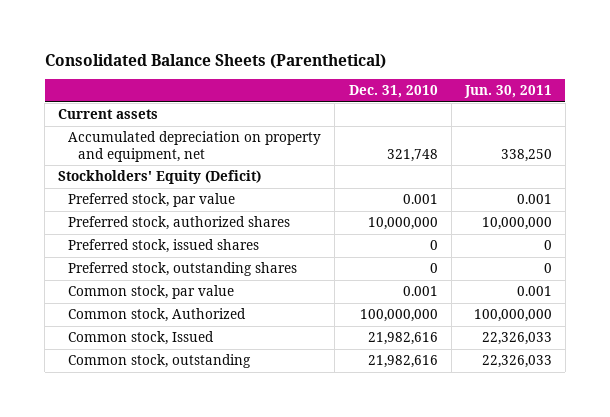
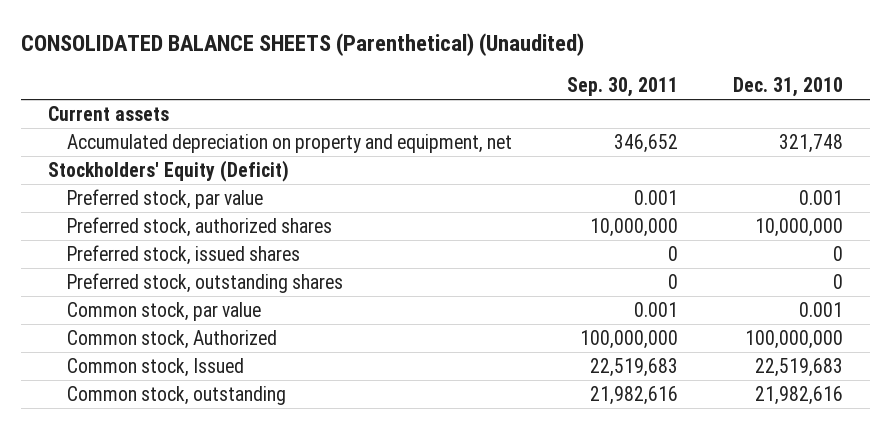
[44,53,386,69] Consolidated Balance Sheets (Parenthetical) -> [21,33,585,57] CONSOLIDATED BALANCE SHEETS (Parenthetical) (Unaudited)
[463,85,552,99] Jun. 30, 2011 -> none
none -> [567,77,679,98] Sep. 30, 2011
[367,332,438,346] 21,982,616 -> [754,358,843,378] 22,519,683

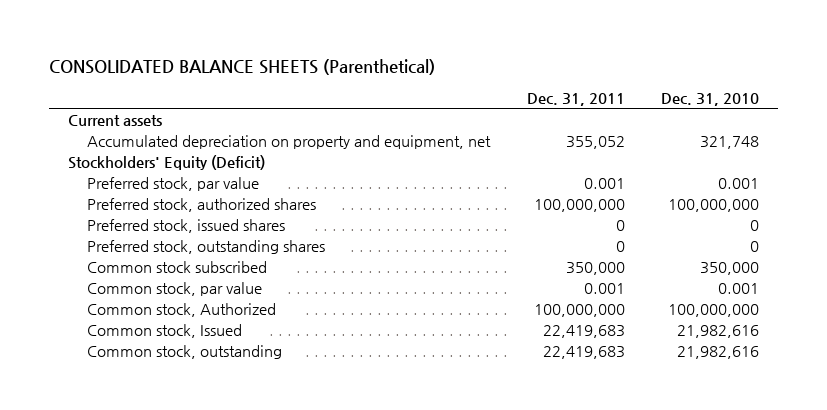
[21,33,585,57] CONSOLIDATED BALANCE SHEETS (Parenthetical) (Unaudited) -> [49,59,436,76] CONSOLIDATED BALANCE SHEETS (Parenthetical)
[567,77,679,98] Sep. 30, 2011 -> none
none -> [526,92,625,106] Dec. 31, 2011
[754,218,843,238] 10,000,000 -> [668,198,760,212] 100,000,000
none -> [86,260,267,273] Common stock subscribed
[754,358,843,378] 22,519,683 -> [677,324,760,338] 21,982,616

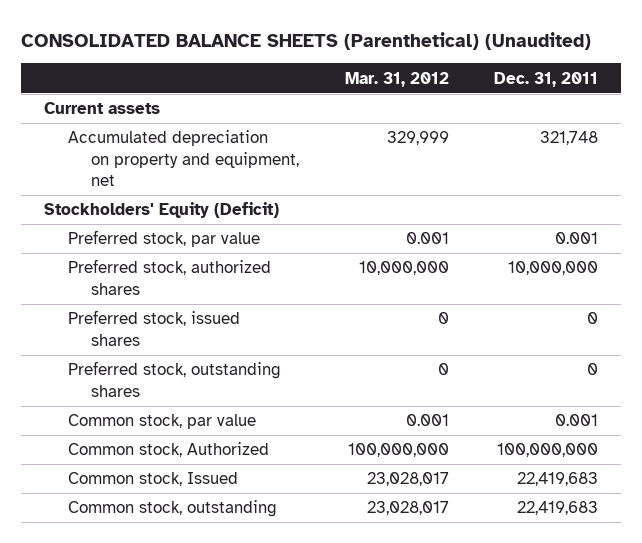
[49,59,436,76] CONSOLIDATED BALANCE SHEETS (Parenthetical) -> [21,31,592,50] CONSOLIDATED BALANCE SHEETS (Parenthetical) (Unaudited)
[661,92,760,106] Dec. 31, 2010 -> none
none -> [344,71,449,87] Mar. 31, 2012
[565,135,625,149] 355,052 -> [540,131,599,146] 321,748
[533,198,625,212] 100,000,000 -> [508,261,599,276] 10,000,000
[86,260,267,273] Common stock subscribed -> none

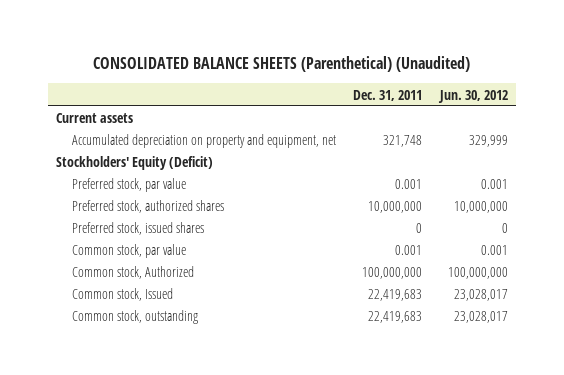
[344,71,449,87] Mar. 31, 2012 -> none
none -> [437,89,508,103] Jun. 30, 2012
[67,361,281,397] Preferred stock, outstanding shares -> none

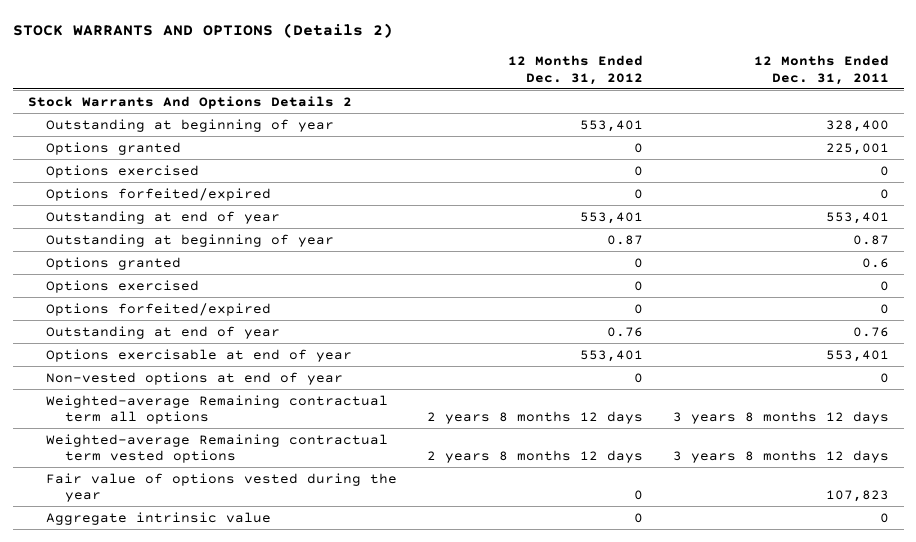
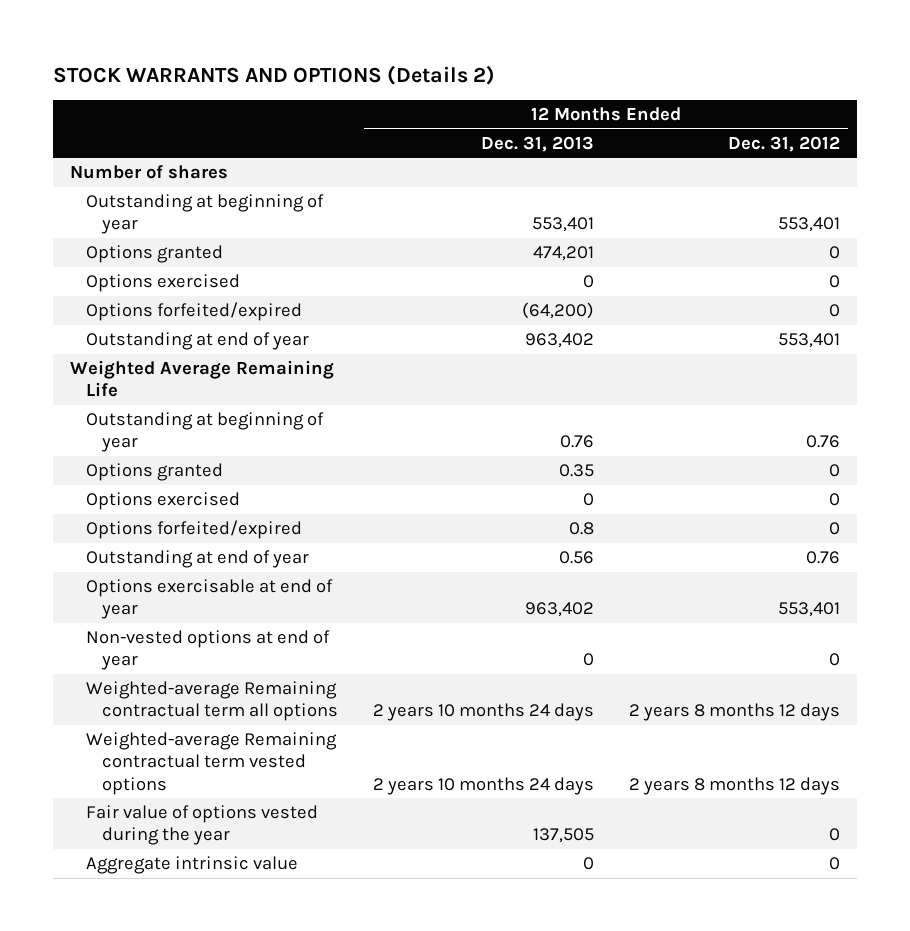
[753,54,889,85] 12 Months Ended Dec. 31, 2011 -> none
none -> [481,135,595,152] Dec. 31, 2013
[27,95,352,109] Stock Warrants And Options Details 2 -> none
none -> [69,165,228,180] Number of shares
none -> [69,360,334,398] Weighted Average Remaining Life
[606,234,643,245] 0.87 -> [805,435,840,449] 0.76

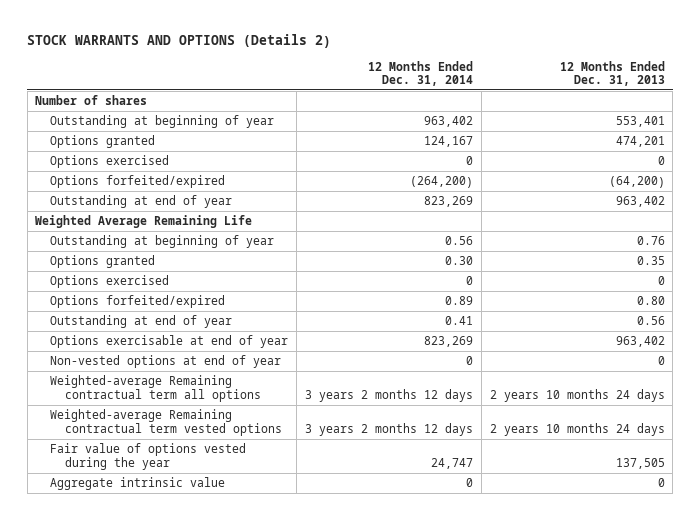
[727,135,840,152] Dec. 31, 2012 -> none
none -> [367,60,473,86] 12 Months Ended Dec. 31, 2014
[569,522,595,536] 0.8 -> [636,296,665,306] 0.80

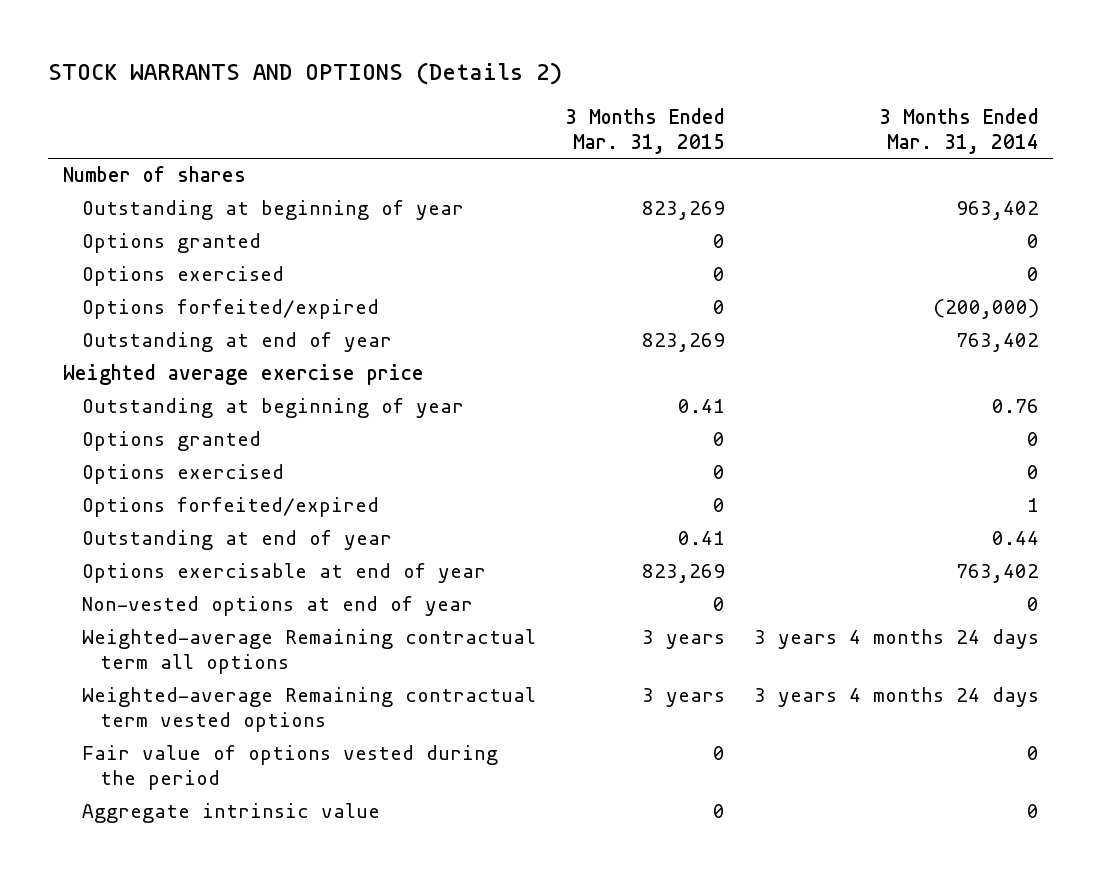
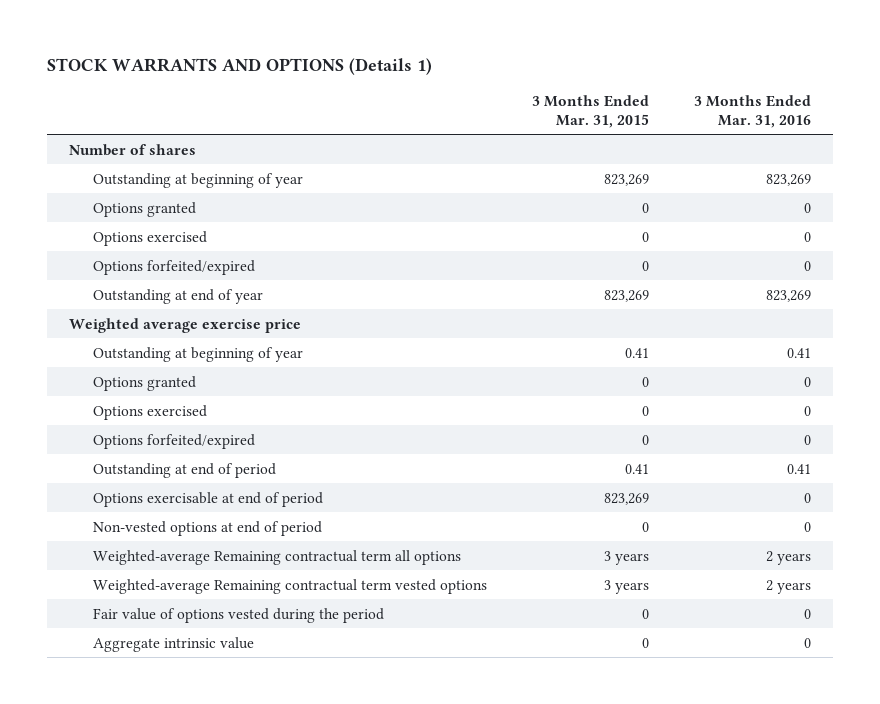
[48,61,563,85] STOCK WARRANTS AND OPTIONS (Details 2) -> [46,58,432,76] STOCK WARRANTS AND OPTIONS (Details 1)
[878,107,1039,154] 3 Months Ended Mar. 31, 2014 -> none
none -> [693,95,811,129] 3 Months Ended Mar. 31, 2016
[81,530,392,551] Outstanding at end of year -> [93,462,277,478] Outstanding at end of period
[81,563,486,584] Options exercisable at end of year -> [93,491,324,507] Options exercisable at end of period
[81,596,473,617] Non-vested options at end of year -> [93,520,323,536] Non-vested options at end of period

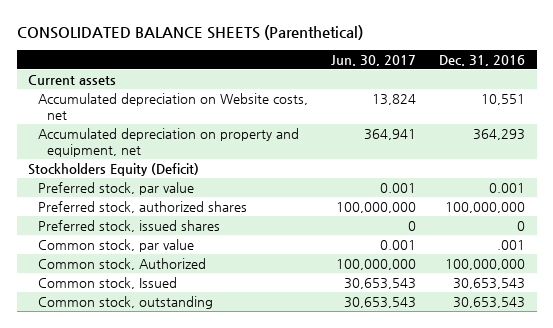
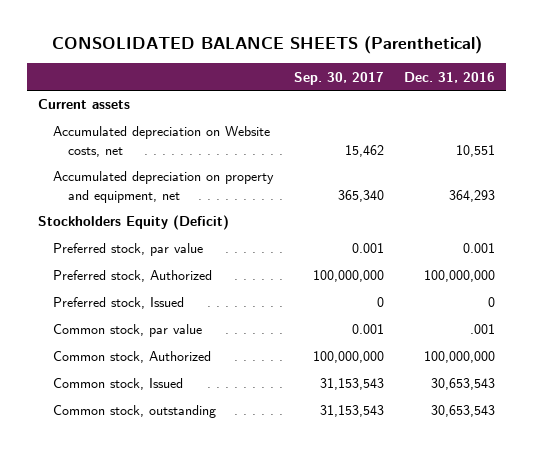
[330,54,416,66] Jun. 30, 2017 -> none
none -> [293,71,384,85] Sep. 30, 2017
[37,201,247,214] Preferred stock, authorized shares -> [52,270,212,283] Preferred stock, Authorized
[37,220,220,233] Preferred stock, issued shares -> [52,297,184,310] Preferred stock, Issued

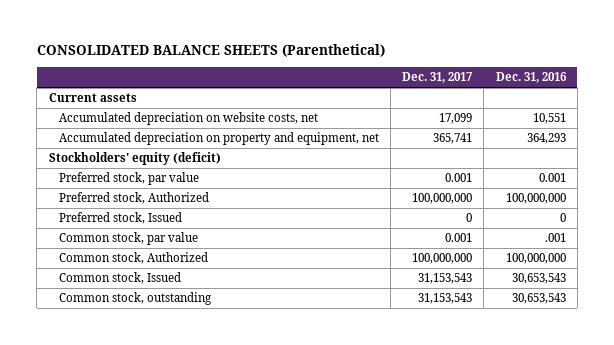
[293,71,384,85] Sep. 30, 2017 -> none
none -> [402,72,474,84] Dec. 31, 2017
[52,126,270,157] Accumulated depreciation on Website costs, net -> [59,112,319,126] Accumulated depreciation on website costs, net
[37,215,229,231] Stockholders Equity (Deficit) -> [48,152,221,166] Stockholders' equity (deficit)

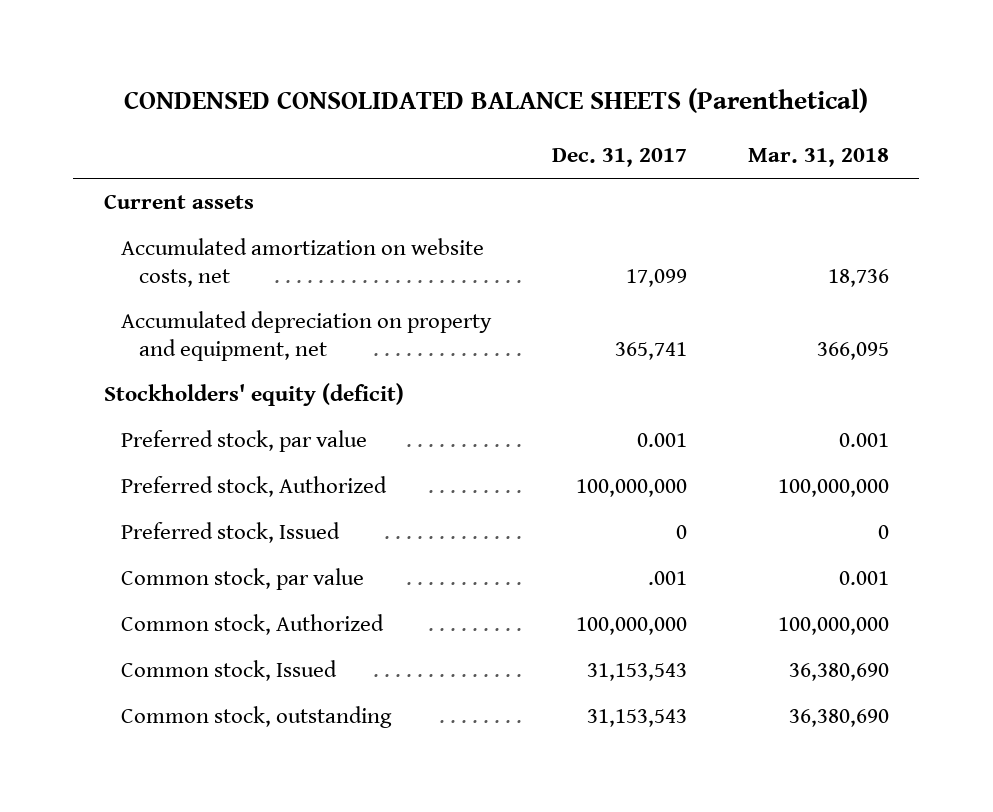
[36,44,385,58] CONSOLIDATED BALANCE SHEETS (Parenthetical) -> [124,88,869,114] CONDENSED CONSOLIDATED BALANCE SHEETS (Parenthetical)
[495,72,567,84] Dec. 31, 2016 -> none
none -> [747,148,889,168] Mar. 31, 2018
[59,112,319,126] Accumulated depreciation on website costs, net -> [121,238,485,287] Accumulated amortization on website costs, net
[445,233,473,243] 0.001 -> [648,571,688,586] .001

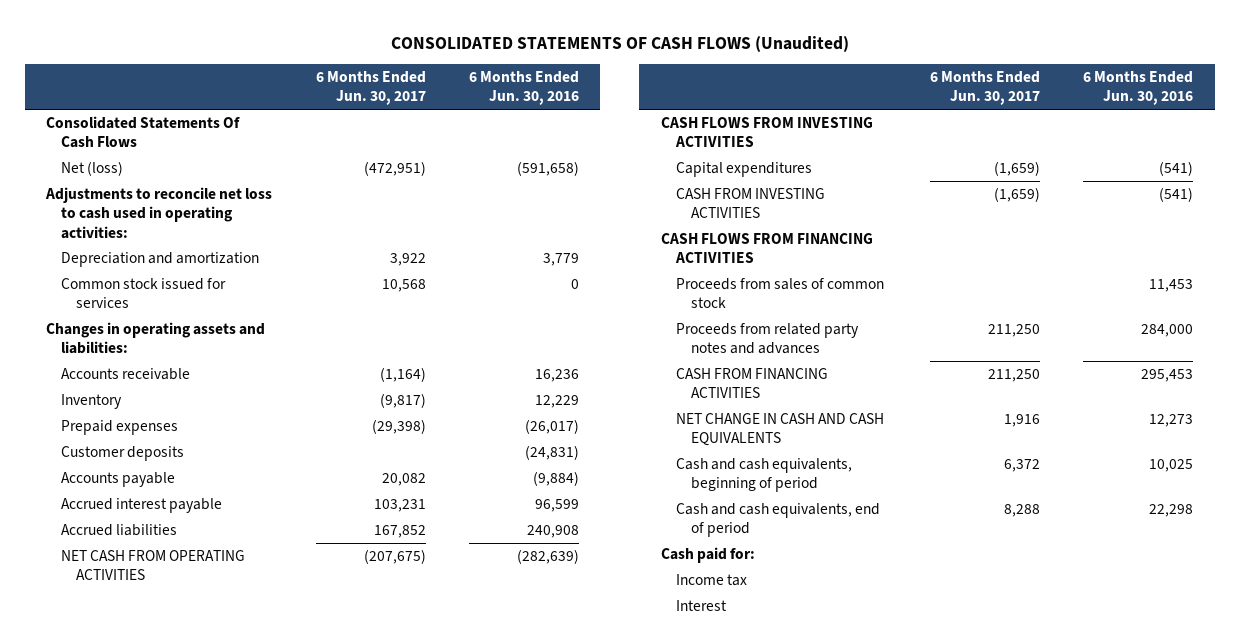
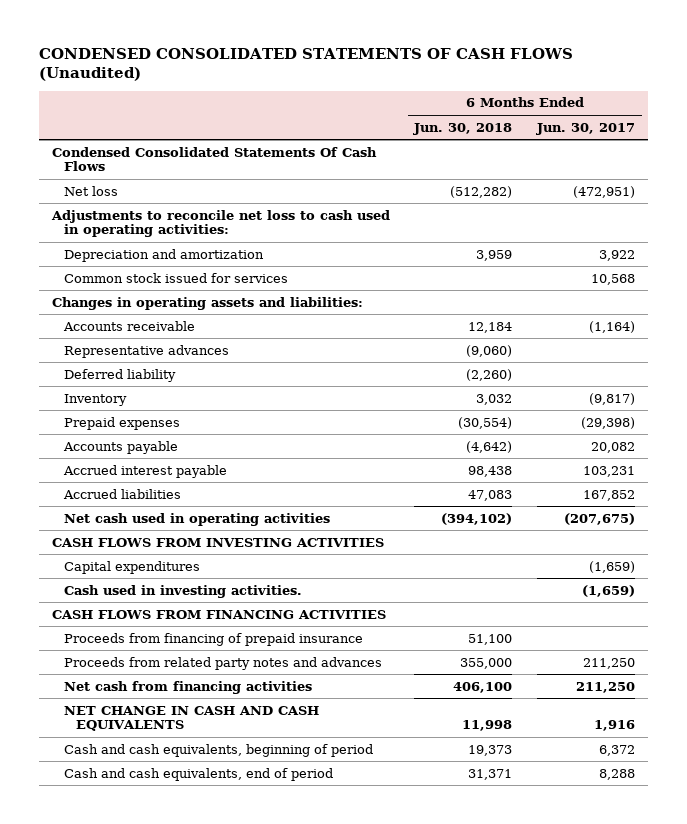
[390,35,849,52] CONSOLIDATED STATEMENTS OF CASH FLOWS (Unaudited) -> [39,47,574,82] CONDENSED CONSOLIDATED STATEMENTS OF CASH FLOWS (Unaudited)
[468,71,579,106] 6 Months Ended Jun. 30, 2016 -> none
none -> [413,122,513,135] Jun. 30, 2018
[46,116,241,149] Consolidated Statements Of Cash Flows -> [51,146,377,172] Condensed Consolidated Statements Of Cash Flows
[61,161,124,177] Net (loss) -> [63,185,118,196] Net loss
none -> [63,344,229,358] Representative advances
none -> [63,368,176,382] Deferred liability
[61,446,185,462] Customer deposits -> none
[61,550,246,581] NET CASH FROM OPERATING ACTIVITIES -> [63,512,330,526] Net cash used in operating activities
[675,188,825,219] CASH FROM INVESTING ACTIVITIES -> [63,584,302,598] Cash used in investing activities.
[675,278,884,309] Proceeds from sales of common stock -> none
none -> [63,632,363,646] Proceeds from financing of prepaid insurance
[675,368,828,399] CASH FROM FINANCING ACTIVITIES -> [63,680,312,694] Net cash from financing activities
[660,547,755,564] Cash paid for: -> none
[675,574,747,587] Income tax -> none
[675,600,727,612] Interest -> none

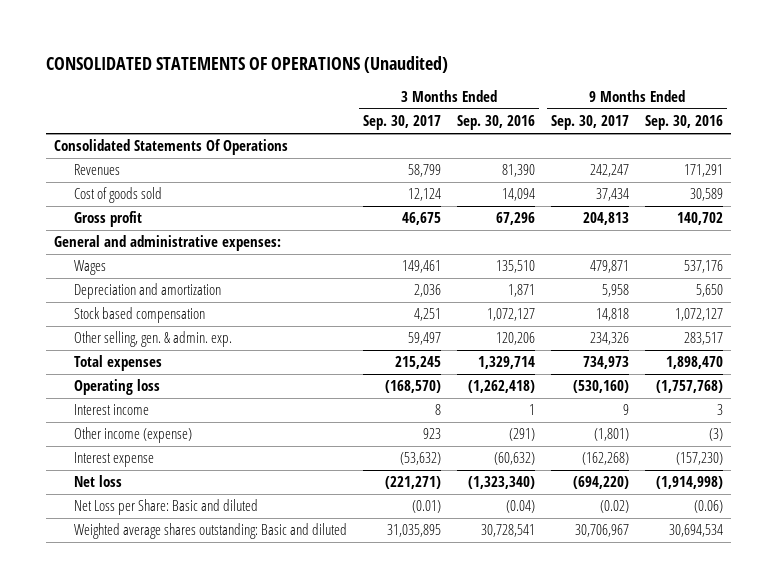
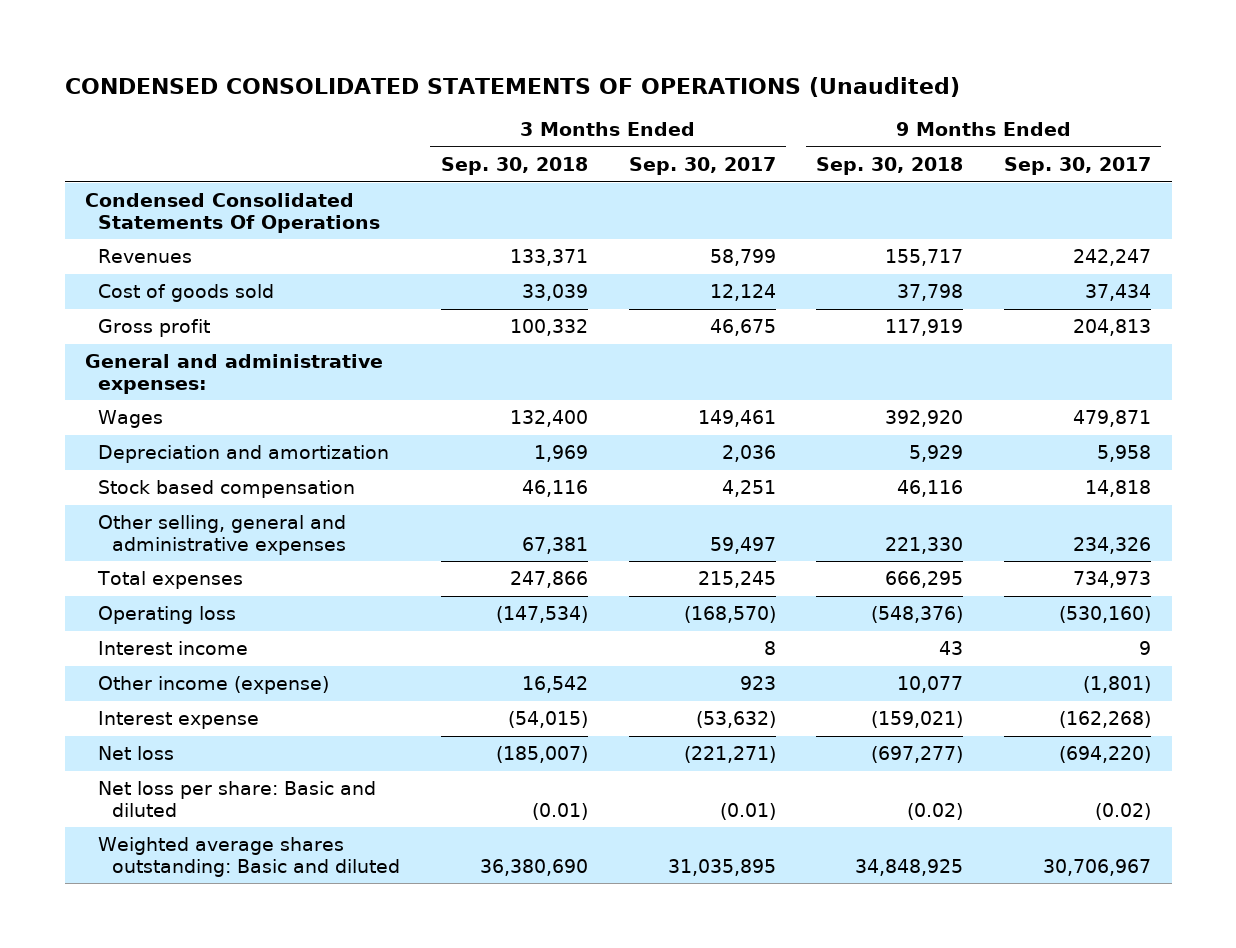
[46,55,449,73] CONSOLIDATED STATEMENTS OF OPERATIONS (Unaudited) -> [64,76,960,97] CONDENSED CONSOLIDATED STATEMENTS OF OPERATIONS (Unaudited)
[456,115,535,131] Sep. 30, 2016 -> none
[644,115,723,131] Sep. 30, 2016 -> none
none -> [440,157,588,176] Sep. 30, 2018
none -> [816,157,964,176] Sep. 30, 2018
[54,139,289,156] Consolidated Statements Of Operations -> [85,193,381,233] Condensed Consolidated Statements Of Operations
[74,331,233,348] Other selling, gen. & admin. exp. -> [98,515,347,555] Other selling, general and administrative expenses
[74,499,259,516] Net Loss per Share: Basic and diluted -> [98,781,377,817] Net loss per share: Basic and diluted

